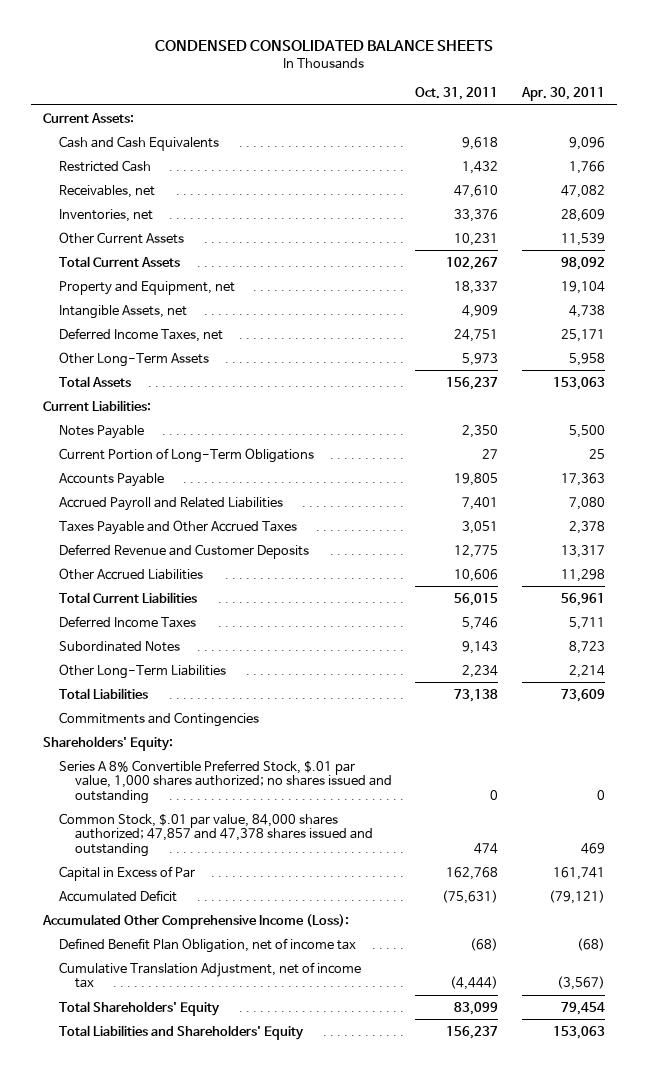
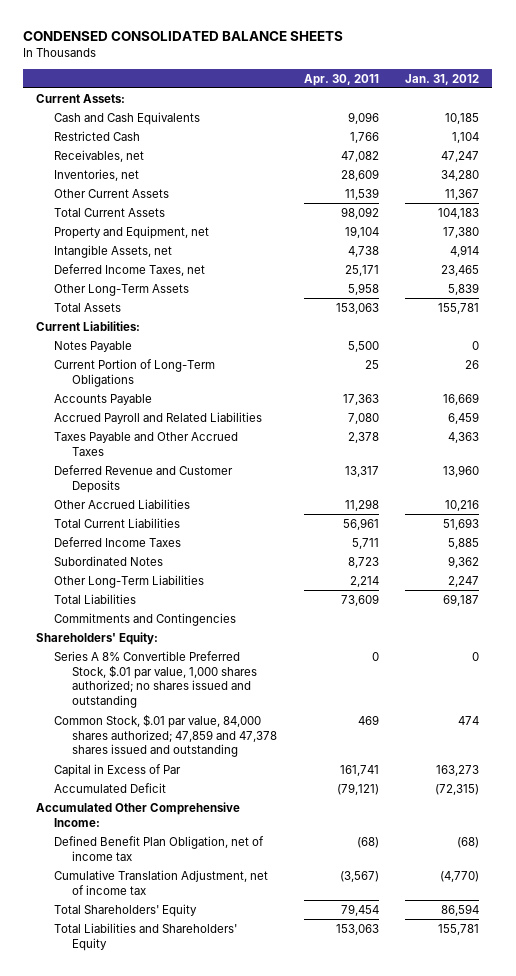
[415,87,499,101] Oct. 31, 2011 -> none
none -> [405,73,480,85] Jan. 31, 2012
[58,812,373,857] Common Stock, $.01 par value, 84,000 shares authorized; 47,857 and 47,378 shares issued and outstanding -> [54,713,278,758] Common Stock, $.01 par value, 84,000 shares authorized; 47,859 and 47,378 shares issued and outstanding
[42,913,350,929] Accumulated Other Comprehensive Income (Loss): -> [36,801,241,827] Accumulated Other Comprehensive Income:

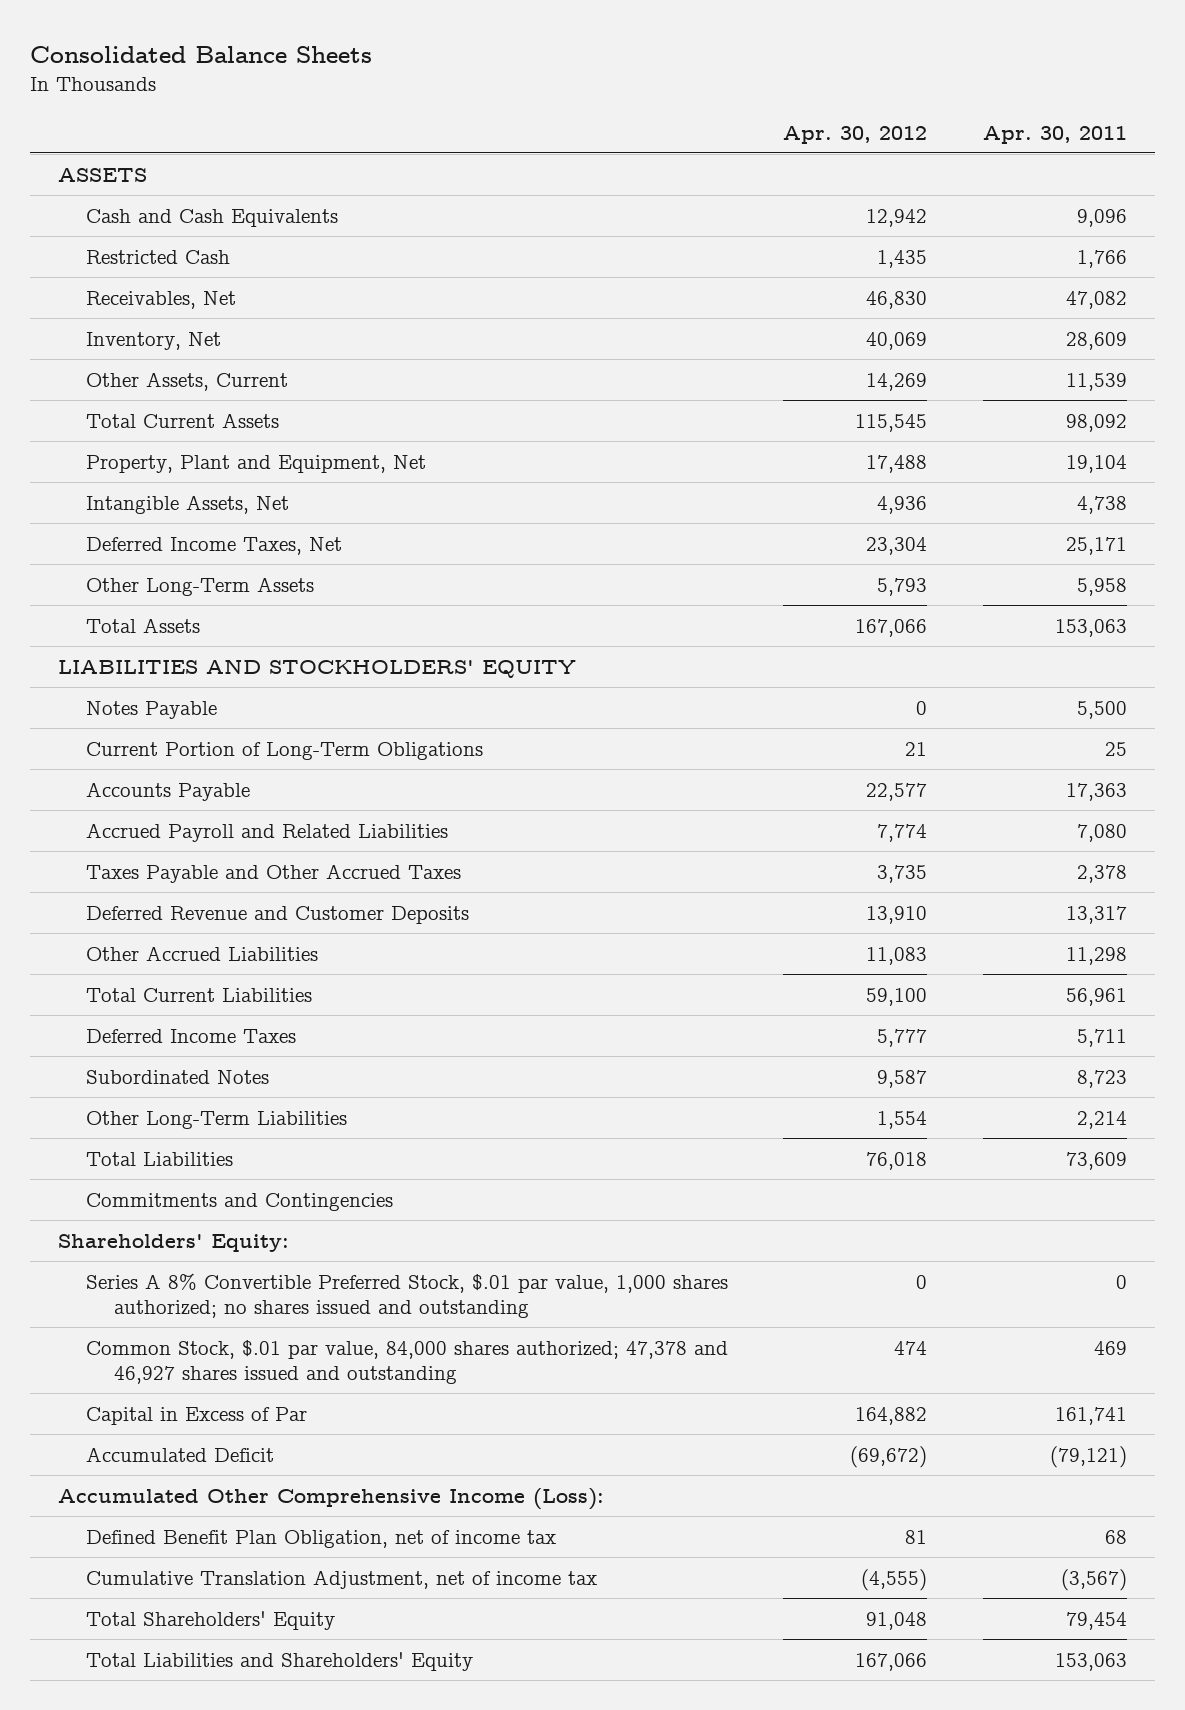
[23,31,344,42] CONDENSED CONSOLIDATED BALANCE SHEETS -> [30,45,373,63] Consolidated Balance Sheets
[405,73,480,85] Jan. 31, 2012 -> none
none -> [783,125,928,144] Apr. 30, 2012
[36,93,126,103] Current Assets: -> [58,167,148,182] ASSETS
[54,149,145,162] Receivables, net -> [85,290,236,309] Receivables, Net
[54,168,140,181] Inventories, net -> [85,331,221,350] Inventory, Net
[54,188,170,198] Other Current Assets -> [85,371,288,391] Other Assets, Current
[54,225,210,239] Property and Equipment, net -> [85,454,426,473] Property, Plant and Equipment, Net
[54,244,173,258] Intangible Assets, net -> [85,494,289,514] Intangible Assets, Net
[54,263,206,276] Deferred Income Taxes, net -> [85,536,342,555] Deferred Income Taxes, Net
[36,320,141,331] Current Liabilities: -> [58,658,577,678] LIABILITIES AND STOCKHOLDERS' EQUITY
[54,713,278,758] Common Stock, $.01 par value, 84,000 shares authorized; 47,859 and 47,378 shares issued and outstanding -> [85,1339,728,1384] Common Stock, $.01 par value, 84,000 shares authorized; 47,378 and 46,927 shares issued and outstanding
[36,801,241,827] Accumulated Other Comprehensive Income: -> [58,1487,605,1510] Accumulated Other Comprehensive Income (Loss):
[356,836,379,848] (68) -> [1104,1529,1127,1544] 68

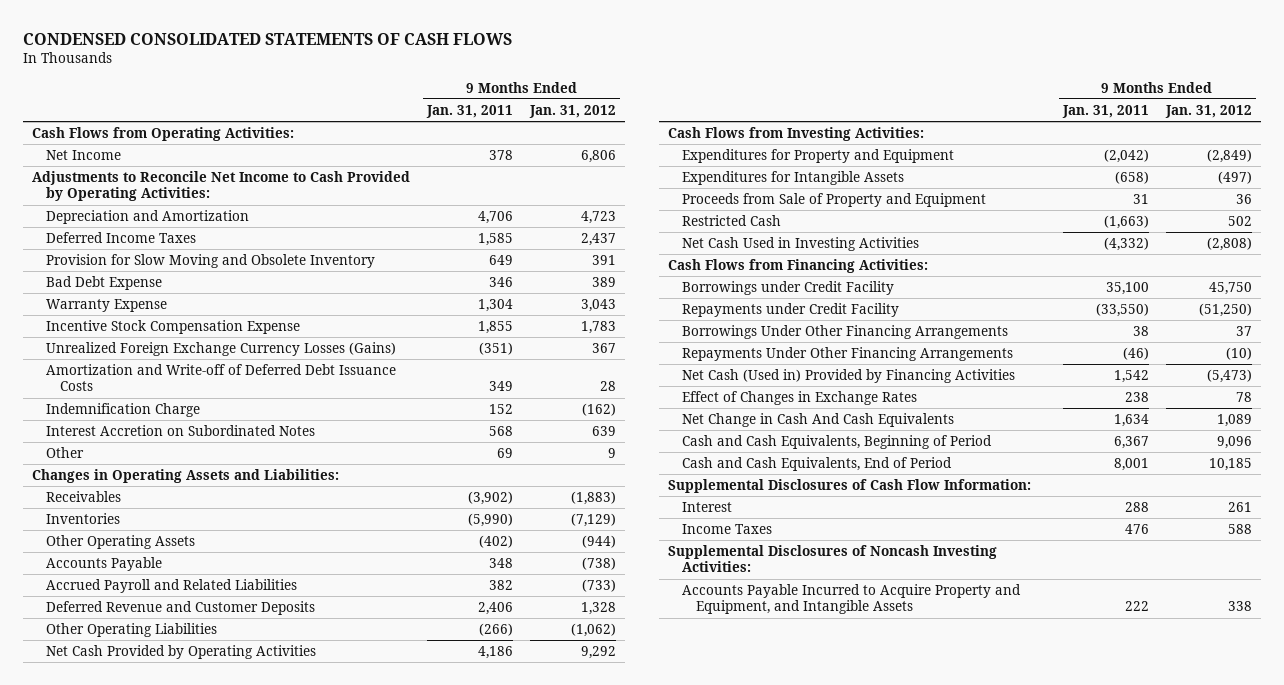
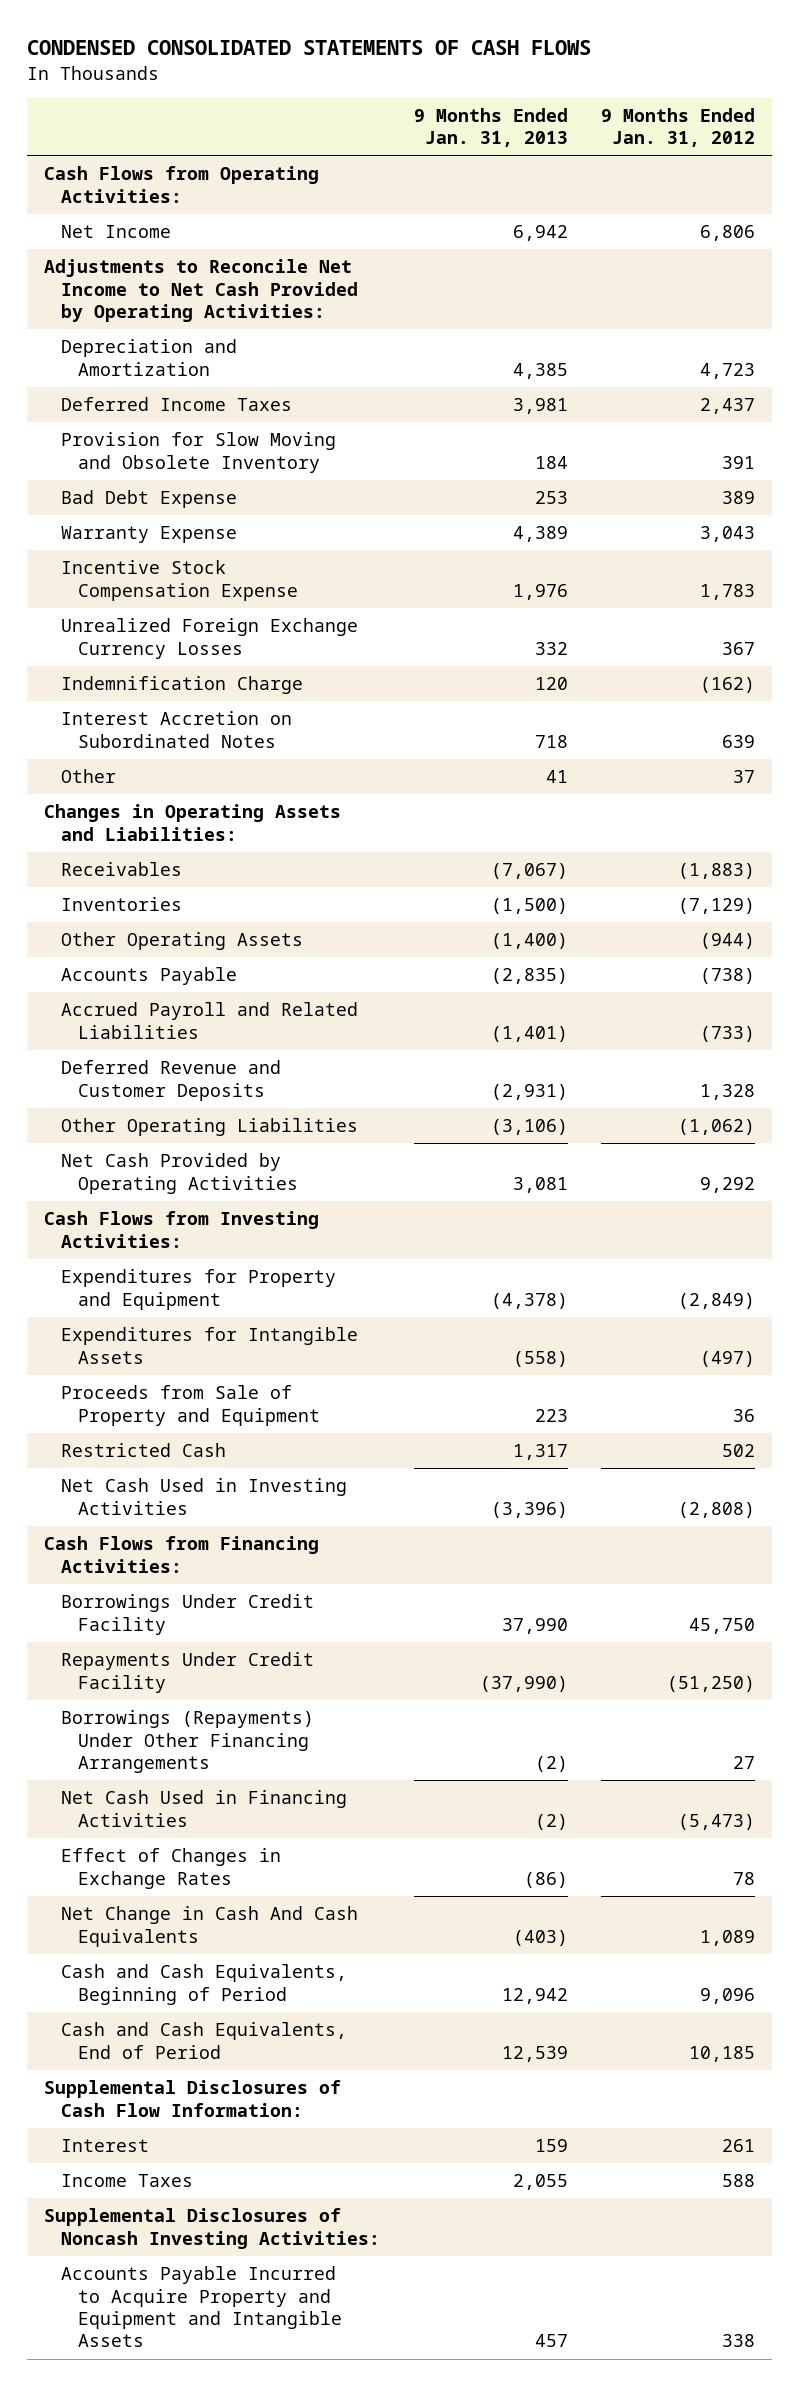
[426,104,514,118] Jan. 31, 2011 -> none
none -> [413,107,568,148] 9 Months Ended Jan. 31, 2013
[31,170,410,202] Adjustments to Reconcile Net Income to Cash Provided by Operating Activities: -> [44,259,359,322] Adjustments to Reconcile Net Income to Net Cash Provided by Operating Activities:
[45,363,396,392] Amortization and Write-off of Deferred Debt Issuance Costs -> none
[45,341,396,356] Unrealized Foreign Exchange Currency Losses (Gains) -> [61,618,359,659] Unrealized Foreign Exchange Currency Losses
[608,447,617,458] 9 -> [732,770,755,784] 37
[681,324,1008,339] Borrowings Under Other Financing Arrangements -> none
[681,280,894,295] Borrowings under Credit Facility -> [61,1594,315,1635] Borrowings Under Credit Facility
[681,302,899,317] Repayments under Credit Facility -> [61,1652,315,1693] Repayments Under Credit Facility
[681,346,1013,361] Repayments Under Other Financing Arrangements -> [61,1710,315,1773] Borrowings (Repayments) Under Other Financing Arrangements
[1226,346,1253,360] (10) -> [732,1755,755,1769] 27
[681,368,1015,383] Net Cash (Used in) Provided by Financing Activities -> [61,1790,348,1827] Net Cash Used in Financing Activities
[681,583,1021,615] Accounts Payable Incurred to Acquire Property and Equipment, and Intangible Assets -> [61,2266,343,2348] Accounts Payable Incurred to Acquire Property and Equipment and Intangible Assets

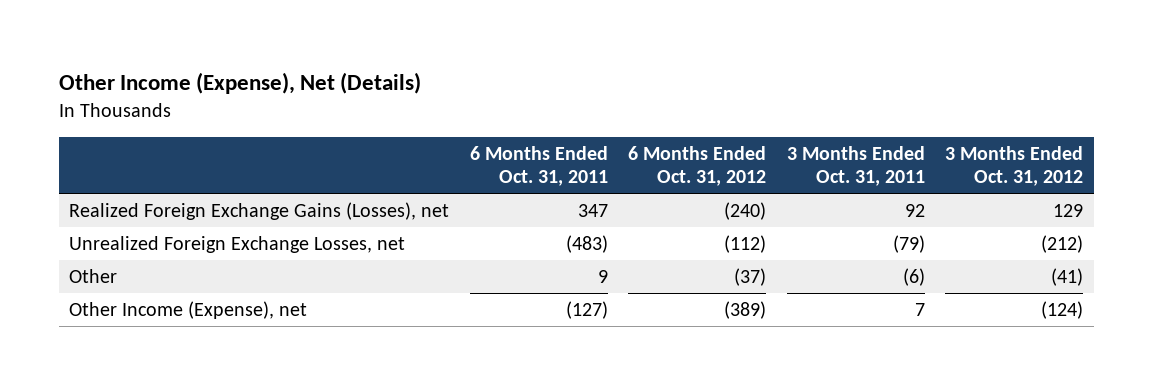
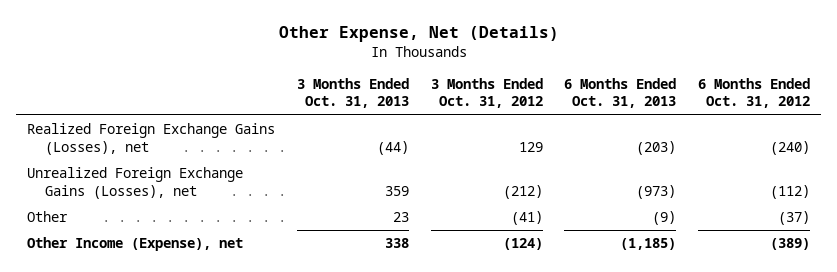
[59,72,422,95] Other Income (Expense), Net (Details) -> [278,25,559,42] Other Expense, Net (Details)
[469,146,608,187] 6 Months Ended Oct. 31, 2011 -> none
[786,146,925,187] 3 Months Ended Oct. 31, 2011 -> none
none -> [296,77,409,109] 3 Months Ended Oct. 31, 2013
none -> [564,77,677,109] 6 Months Ended Oct. 31, 2013
[69,235,406,253] Unrealized Foreign Exchange Losses, net -> [27,167,244,199] Unrealized Foreign Exchange Gains (Losses), net

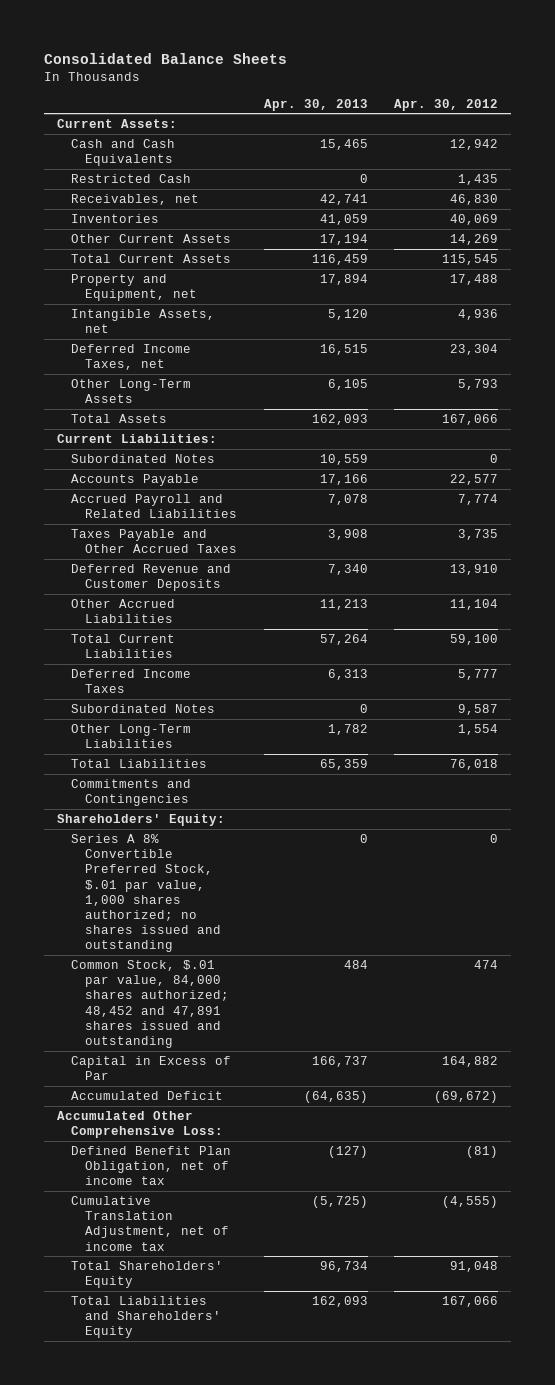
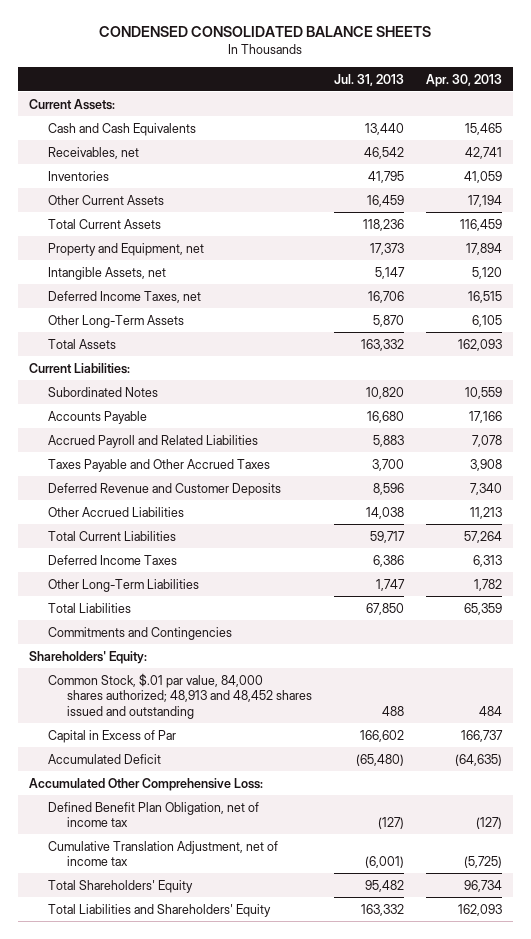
[44,52,288,64] Consolidated Balance Sheets -> [99,26,432,38] CONDENSED CONSOLIDATED BALANCE SHEETS
[393,98,498,111] Apr. 30, 2012 -> none
none -> [333,73,404,86] Jul. 31, 2013
[71,174,192,184] Restricted Cash -> none
[71,704,216,714] Subordinated Notes -> none
[71,834,222,953] Series A 8% Convertible Preferred Stock, $.01 par value, 1,000 shares authorized; no shares issued and outstanding -> none
[71,960,230,1048] Common Stock, $.01 par value, 84,000 shares authorized; 48,452 and 47,891 shares issued and outstanding -> [47,672,312,719] Common Stock, $.01 par value, 84,000 shares authorized; 48,913 and 48,452 shares issued and outstanding

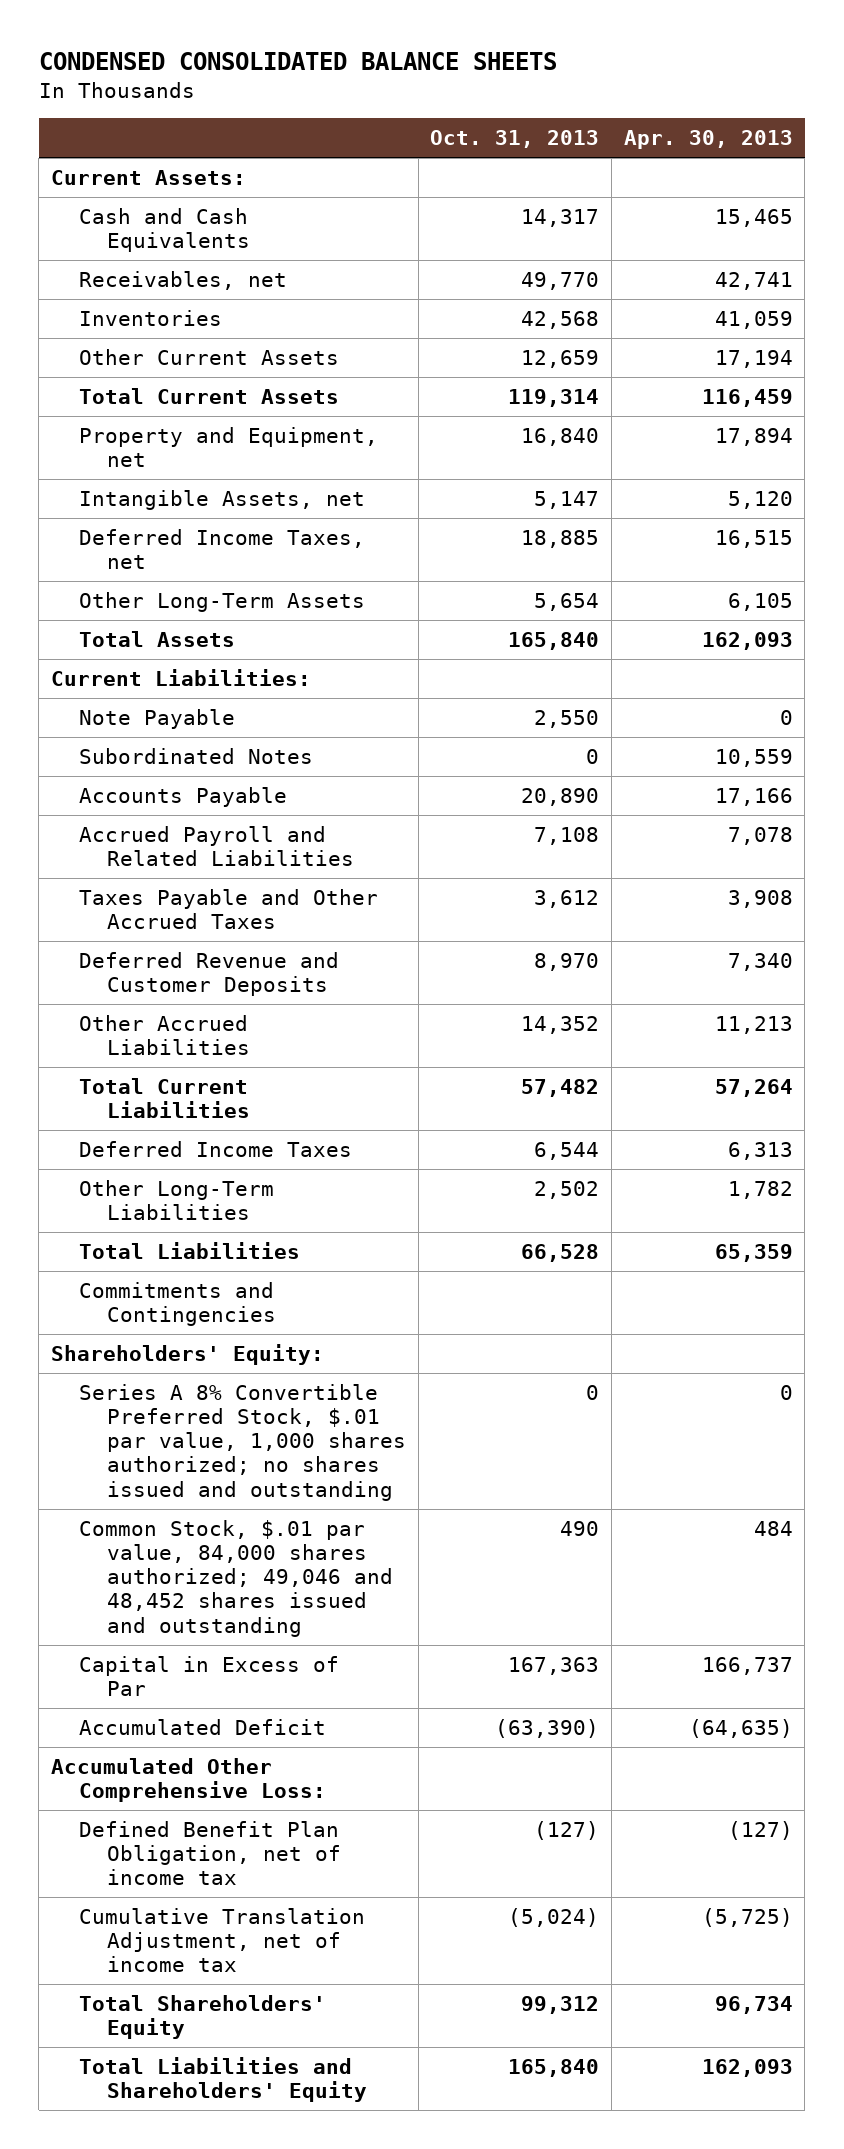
[333,73,404,86] Jul. 31, 2013 -> none
none -> [430,130,600,149] Oct. 31, 2013
none -> [78,708,235,729] Note Payable
none -> [78,1383,406,1501] Series A 8% Convertible Preferred Stock, $.01 par value, 1,000 shares authorized; no shares issued and outstanding
[47,672,312,719] Common Stock, $.01 par value, 84,000 shares authorized; 48,913 and 48,452 shares issued and outstanding -> [78,1519,393,1637] Common Stock, $.01 par value, 84,000 shares authorized; 49,046 and 48,452 shares issued and outstanding

